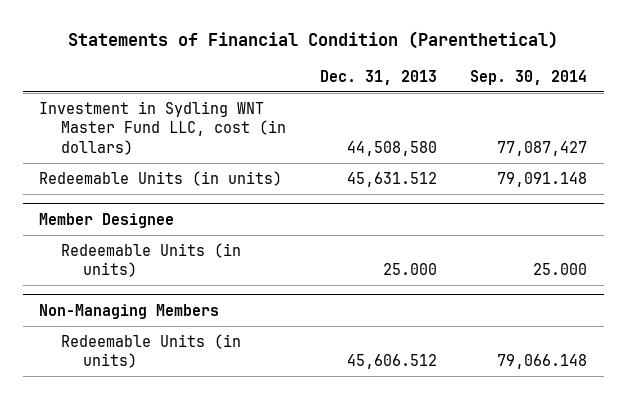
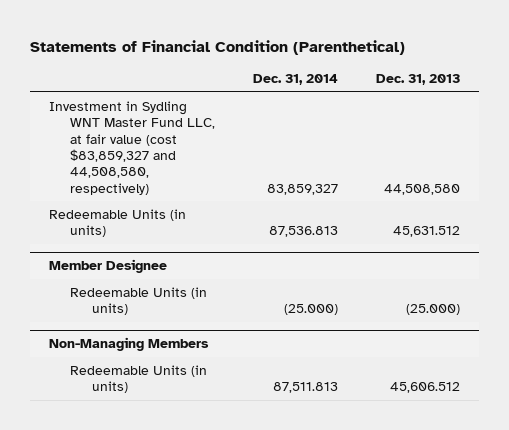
[470,69,588,85] Sep. 30, 2014 -> none
none -> [253,74,339,86] Dec. 31, 2014
[39,100,287,155] Investment in Sydling WNT Master Fund LLC, cost (in dollars) -> [48,100,216,195] Investment in Sydling WNT Master Fund LLC, at fair value (cost $83,859,327 and 44,508,580, respectively)
[382,263,437,276] 25.000 -> [405,304,460,316] (25.000)

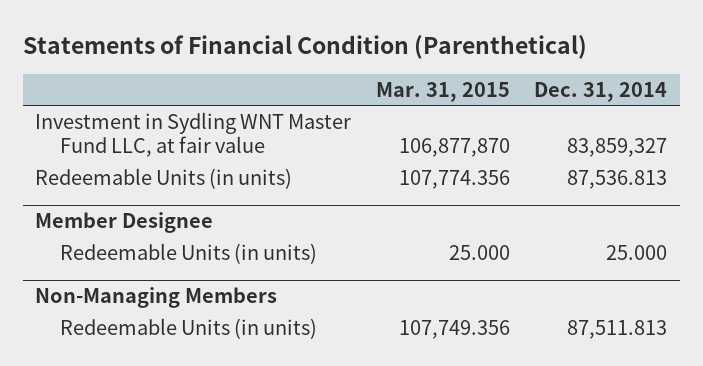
[375,74,460,86] Dec. 31, 2013 -> none
none -> [375,81,510,102] Mar. 31, 2015
[48,100,216,195] Investment in Sydling WNT Master Fund LLC, at fair value (cost $83,859,327 and 44,508,580, respectively) -> [35,111,352,158] Investment in Sydling WNT Master Fund LLC, at fair value
[284,304,339,316] (25.000) -> [606,244,668,260] 25.000

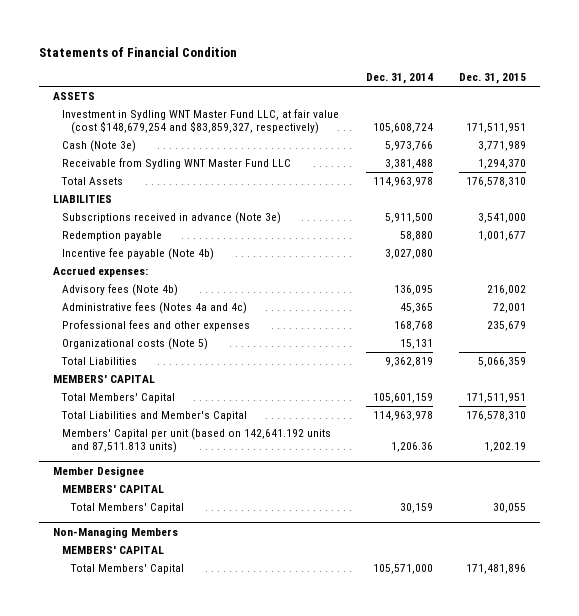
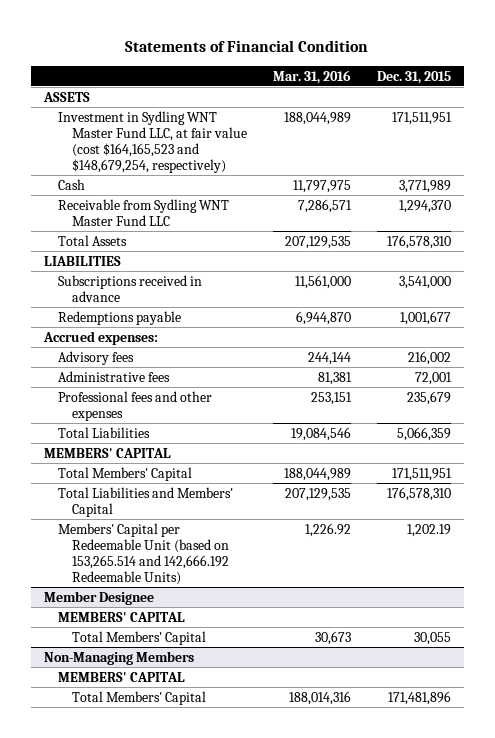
[365,73,433,85] Dec. 31, 2014 -> none
none -> [272,69,351,84] Mar. 31, 2016
[62,109,340,135] Investment in Sydling WNT Master Fund LLC, at fair value (cost $148,679,254 and $83,859,327, respectively) -> [57,110,247,173] Investment in Sydling WNT Master Fund LLC, at fair value (cost $164,165,523 and $148,679,254, respectively)
[62,140,137,153] Cash (Note 3e) -> [57,178,85,190] Cash
[62,248,215,261] Incentive fee payable (Note 4b) -> none
[62,212,282,225] Subscriptions received in advance (Note 3e) -> [57,274,202,302] Subscriptions received in advance
[62,231,163,242] Redemption payable -> [57,310,181,325] Redemptions payable
[62,284,179,297] Advisory fees (Note 4b) -> [57,350,134,365] Advisory fees
[62,302,248,315] Administrative fees (Notes 4a and 4c) -> [57,370,170,382] Administrative fees
[62,338,209,351] Organizational costs (Note 5) -> none
[61,411,248,422] Total Liabilities and Member's Capital -> [57,486,233,517] Total Liabilities and Members' Capital
[62,428,332,454] Members' Capital per unit (based on 142,641.192 units and 87,511.813 units) -> [57,522,229,585] Members' Capital per Redeemable Unit (based on 153,265.514 and 142,666.192 Redeemable Units)

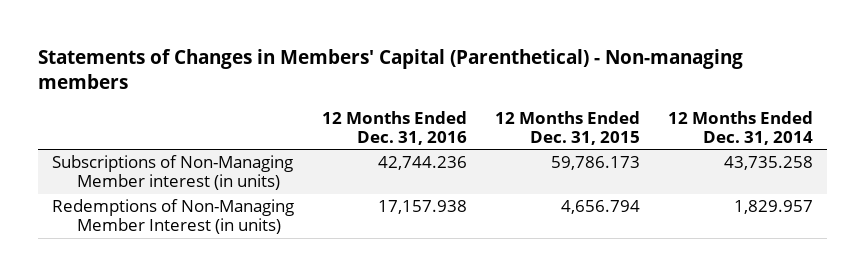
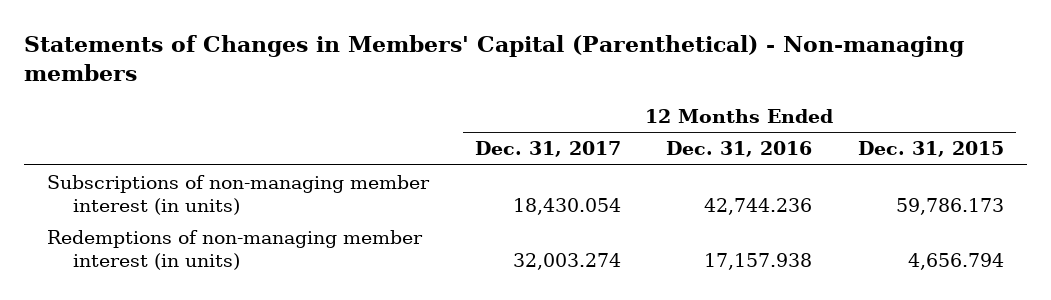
[667,110,813,145] 12 Months Ended Dec. 31, 2014 -> none
none -> [474,141,621,158] Dec. 31, 2017
[52,155,294,191] Subscriptions of Non-Managing Member interest (in units) -> [46,174,430,216] Subscriptions of non-managing member interest (in units)
[52,199,295,235] Redemptions of Non-Managing Member Interest (in units) -> [46,229,423,271] Redemptions of non-managing member interest (in units)

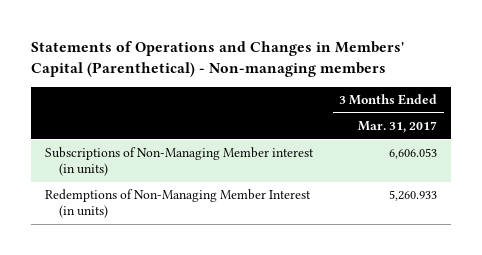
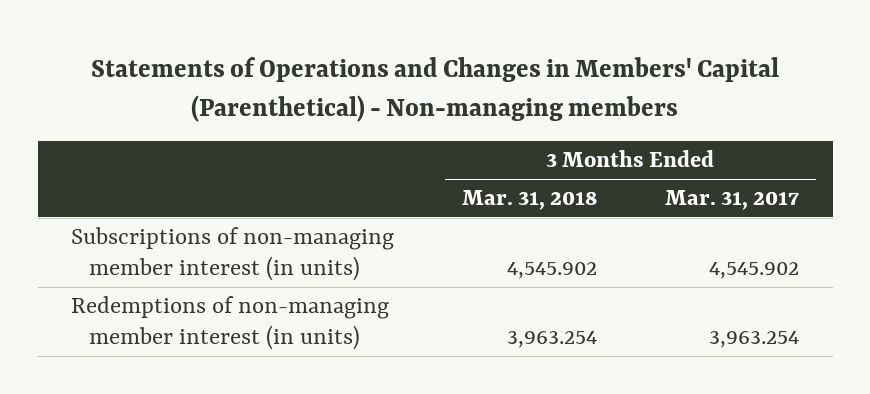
none -> [462,190,598,211] Mar. 31, 2018
[44,147,314,176] Subscriptions of Non-Managing Member interest (in units) -> [71,227,395,282] Subscriptions of non-managing member interest (in units)
[389,148,438,160] 6,606.053 -> [708,262,799,280] 4,545.902
[44,189,311,218] Redemptions of Non-Managing Member Interest (in units) -> [71,296,390,351] Redemptions of non-managing member interest (in units)
[389,190,438,202] 5,260.933 -> [708,331,799,349] 3,963.254

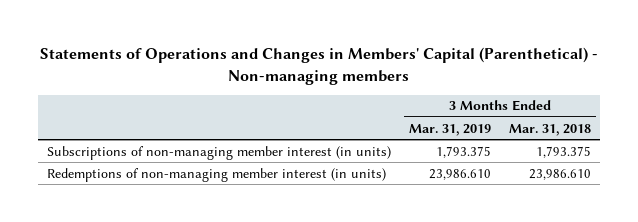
[664,190,799,211] Mar. 31, 2017 -> none
none -> [408,123,491,136] Mar. 31, 2019
[507,262,598,280] 4,545.902 -> [536,145,592,158] 1,793.375
[507,331,598,349] 3,963.254 -> [529,168,592,180] 23,986.610

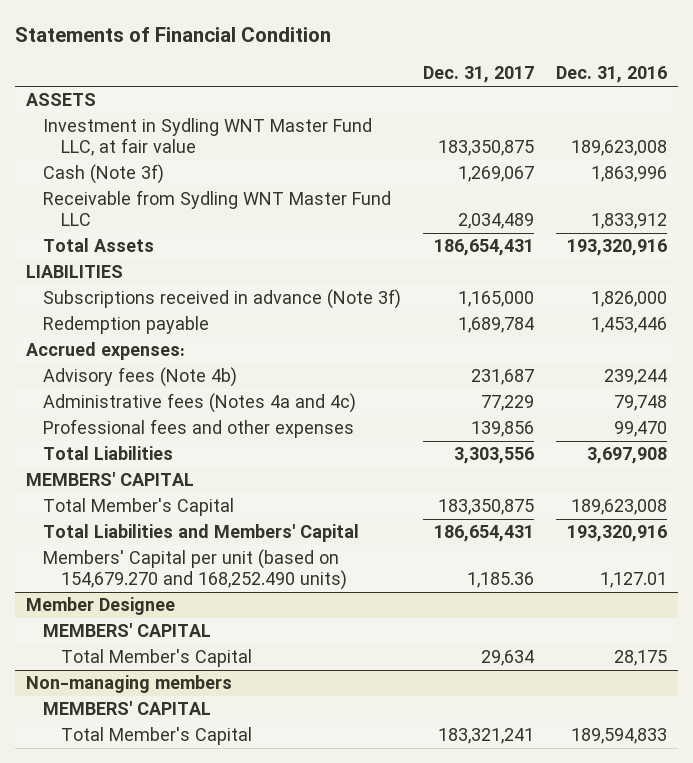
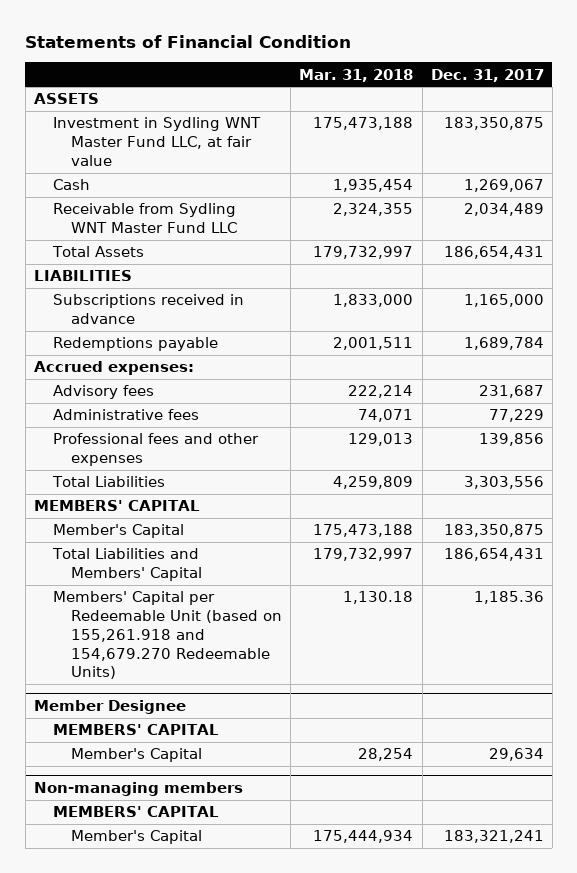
[556,66,668,84] Dec. 31, 2016 -> none
none -> [299,68,414,82] Mar. 31, 2018
[43,164,165,185] Cash (Note 3f) -> [52,179,90,191] Cash
[43,289,402,310] Subscriptions received in advance (Note 3f) -> [52,294,244,325] Subscriptions received in advance
[43,316,210,335] Redemption payable -> [52,337,218,352] Redemptions payable
[43,367,238,388] Advisory fees (Note 4b) -> [52,385,154,400] Advisory fees
[43,393,357,414] Administrative fees (Notes 4a and 4c) -> [52,409,199,421] Administrative fees
[43,498,235,517] Total Member's Capital -> [52,524,184,539] Member's Capital
[43,549,348,591] Members' Capital per unit (based on 154,679.270 and 168,252.490 units) -> [52,591,283,680] Members' Capital per Redeemable Unit (based on 155,261.918 and 154,679.270 Redeemable Units)
[61,649,253,668] Total Member's Capital -> [71,748,203,763] Member's Capital
[61,727,253,746] Total Member's Capital -> [71,830,203,845] Member's Capital

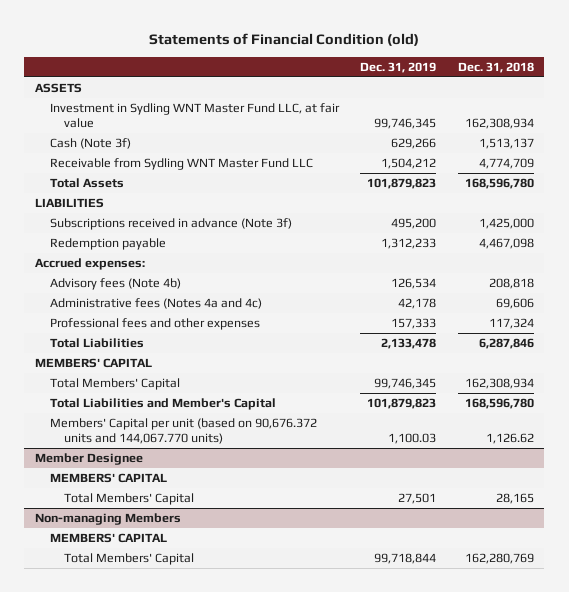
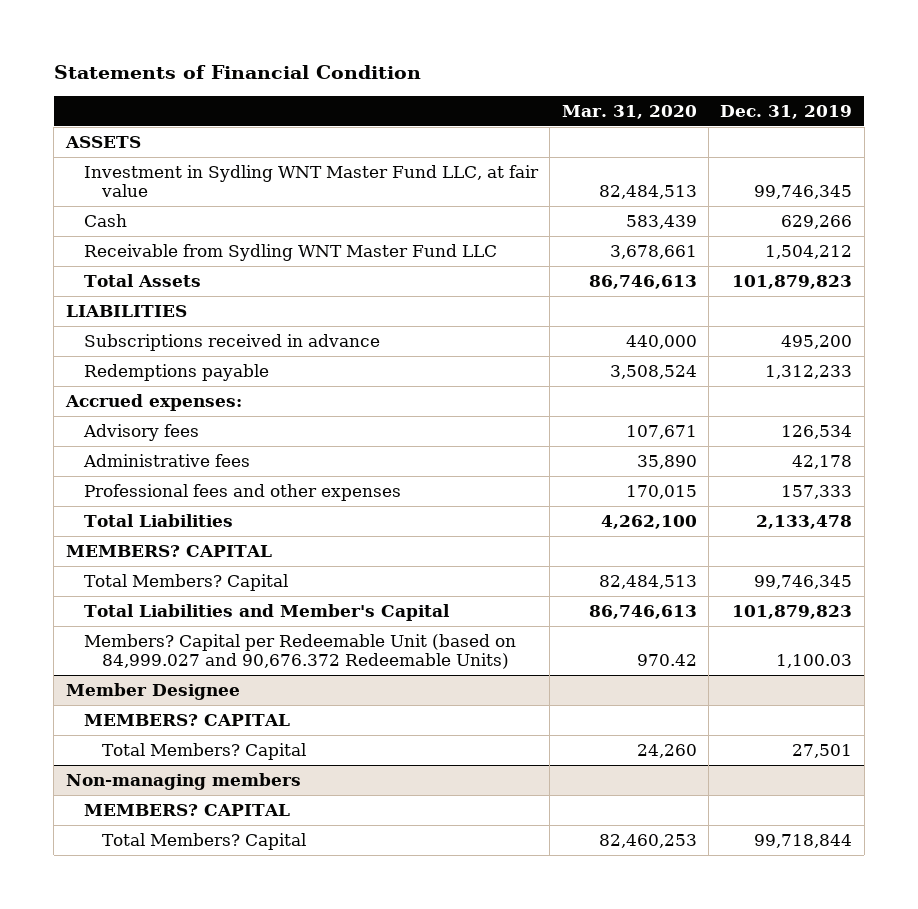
[149,32,420,46] Statements of Financial Condition (old) -> [53,65,421,80] Statements of Financial Condition
[457,61,534,73] Dec. 31, 2018 -> none
none -> [561,104,697,119] Mar. 31, 2020
[49,138,131,150] Cash (Note 3f) -> [84,213,128,227] Cash
[49,218,292,231] Subscriptions received in advance (Note 3f) -> [84,333,381,351] Subscriptions received in advance
[49,238,166,251] Redemption payable -> [84,363,270,381] Redemptions payable
[49,278,181,291] Advisory fees (Note 4b) -> [83,423,200,441] Advisory fees
[49,298,262,310] Administrative fees (Notes 4a and 4c) -> [83,453,251,467] Administrative fees
[35,358,153,369] MEMBERS' CAPITAL -> [65,544,272,557] MEMBERS? CAPITAL
[49,378,180,391] Total Members' Capital -> [84,573,289,591] Total Members? Capital
[49,418,317,445] Members' Capital per unit (based on 90,676.372 units and 144,067.770 units) -> [84,633,517,669] Members? Capital per Redeemable Unit (based on 84,999.027 and 90,676.372 Redeemable Units)
[49,473,167,484] MEMBERS' CAPITAL -> [84,713,291,726] MEMBERS? CAPITAL
[64,493,195,506] Total Members' Capital -> [102,742,307,760] Total Members? Capital
[35,513,182,526] Non-managing Members -> [65,772,301,790] Non-managing members
[49,533,167,544] MEMBERS' CAPITAL -> [84,803,291,816] MEMBERS? CAPITAL
[64,553,195,566] Total Members' Capital -> [102,832,307,850] Total Members? Capital

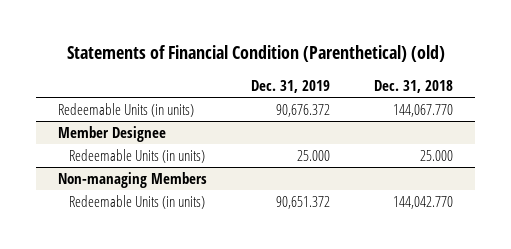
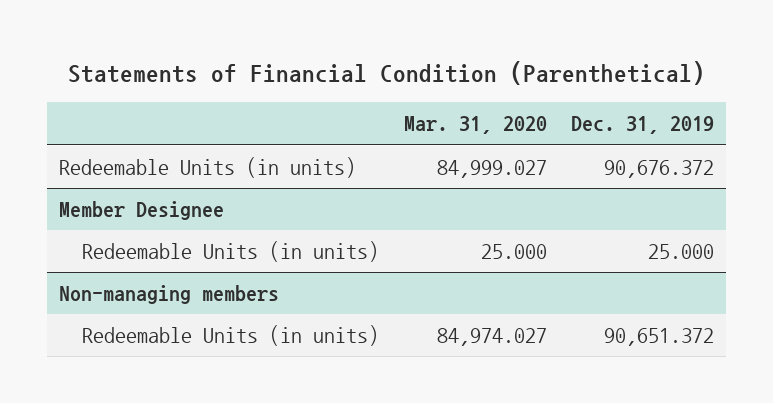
[66,45,445,63] Statements of Financial Condition (Parenthetical) (old) -> [67,60,705,85] Statements of Financial Condition (Parenthetical)
[374,80,454,94] Dec. 31, 2018 -> none
none -> [403,116,547,135] Mar. 31, 2020
[58,171,208,188] Non-managing Members -> [59,285,280,305] Non-managing members

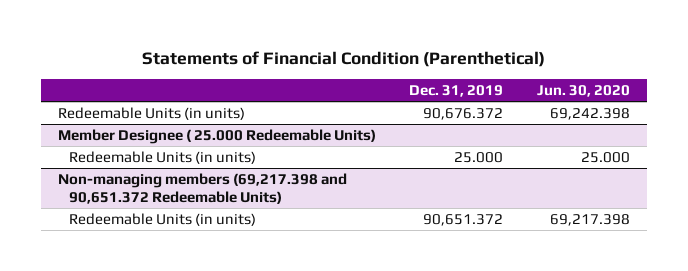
[403,116,547,135] Mar. 31, 2020 -> none
none -> [537,85,631,98] Jun. 30, 2020
[59,201,225,221] Member Designee -> [57,128,376,144] Member Designee ( 25.000 Redeemable Units)
[59,285,280,305] Non-managing members -> [57,172,347,205] Non-managing members (69,217.398 and 90,651.372 Redeemable Units)

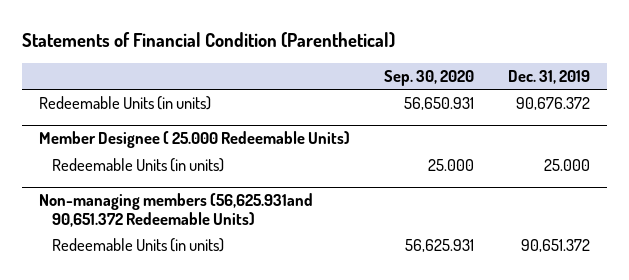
[537,85,631,98] Jun. 30, 2020 -> none
none -> [383,70,474,87] Sep. 30, 2020
[57,172,347,205] Non-managing members (69,217.398 and 90,651.372 Redeemable Units) -> [38,193,313,228] Non-managing members (56,625.931and 90,651.372 Redeemable Units)

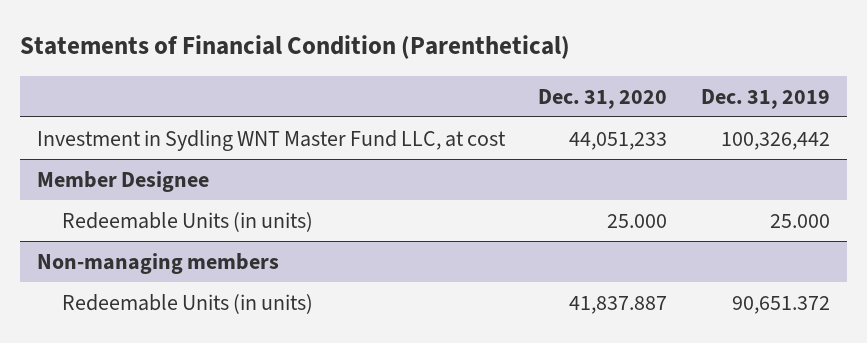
[383,70,474,87] Sep. 30, 2020 -> none
none -> [538,88,668,109] Dec. 31, 2020
[38,95,211,110] Redeemable Units (in units) -> none
none -> [37,129,507,151] Investment in Sydling WNT Master Fund LLC, at cost
[38,131,350,149] Member Designee ( 25.000 Redeemable Units) -> [37,170,210,192] Member Designee
[38,193,313,228] Non-managing members (56,625.931and 90,651.372 Redeemable Units) -> [37,252,280,274] Non-managing members

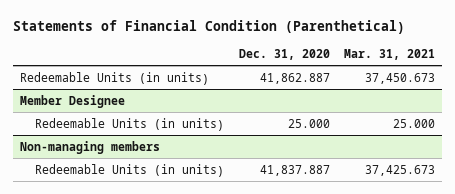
[700,88,830,109] Dec. 31, 2019 -> none
none -> [343,48,435,60] Mar. 31, 2021
[37,129,507,151] Investment in Sydling WNT Master Fund LLC, at cost -> none
none -> [19,71,209,85] Redeemable Units (in units)

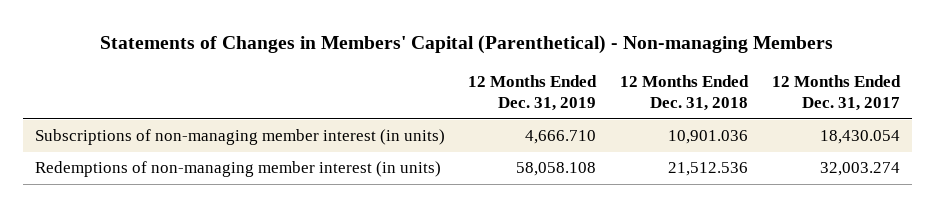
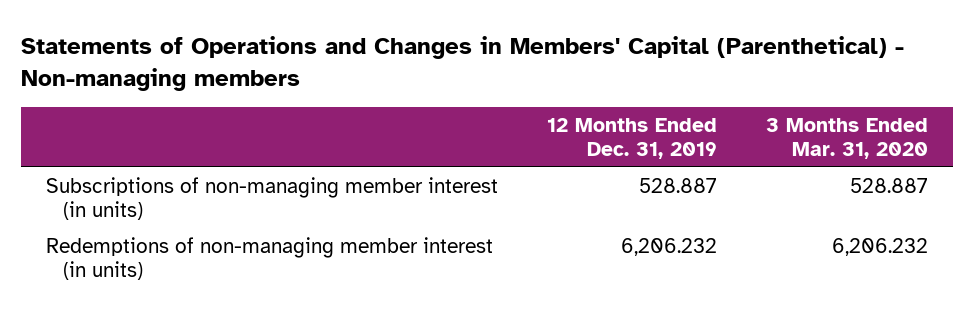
[100,35,834,55] Statements of Changes in Members' Capital (Parenthetical) - Non-managing Members -> [21,35,905,92] Statements of Operations and Changes in Members' Capital (Parenthetical) - Non-managing members
[620,75,750,112] 12 Months Ended Dec. 31, 2018 -> none
[771,75,901,112] 12 Months Ended Dec. 31, 2017 -> none
none -> [766,118,929,160] 3 Months Ended Mar. 31, 2020
[525,130,597,145] 4,666.710 -> [638,177,717,193] 528.887
[516,162,597,177] 58,058.108 -> [620,237,717,256] 6,206.232

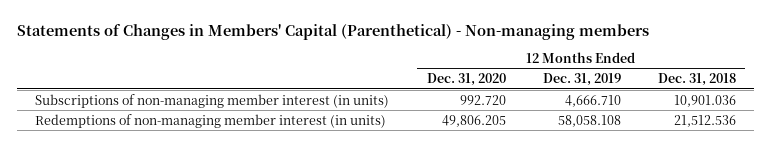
[21,35,905,92] Statements of Operations and Changes in Members' Capital (Parenthetical) - Non-managing members -> [16,23,649,40] Statements of Changes in Members' Capital (Parenthetical) - Non-managing members
[766,118,929,160] 3 Months Ended Mar. 31, 2020 -> none
none -> [426,73,506,87] Dec. 31, 2020
none -> [657,73,736,87] Dec. 31, 2018
[638,177,717,193] 528.887 -> [564,94,621,107] 4,666.710
[620,237,717,256] 6,206.232 -> [557,114,621,127] 58,058.108

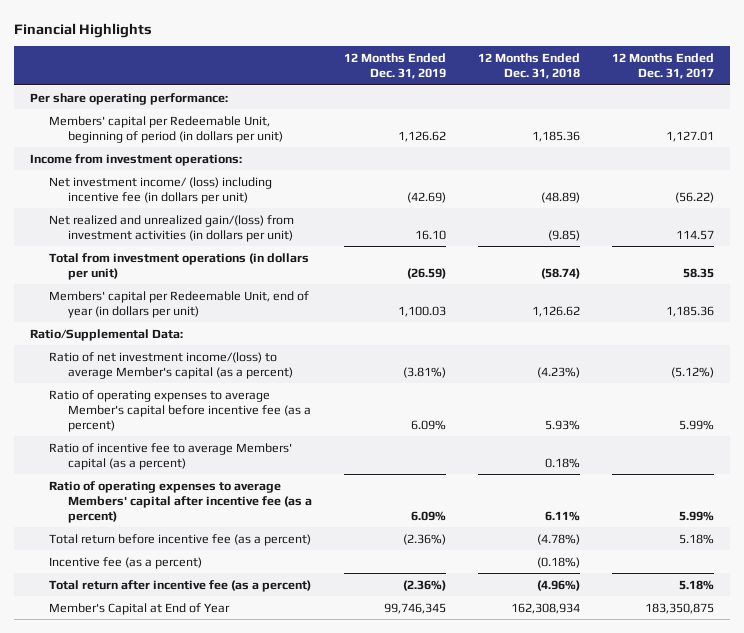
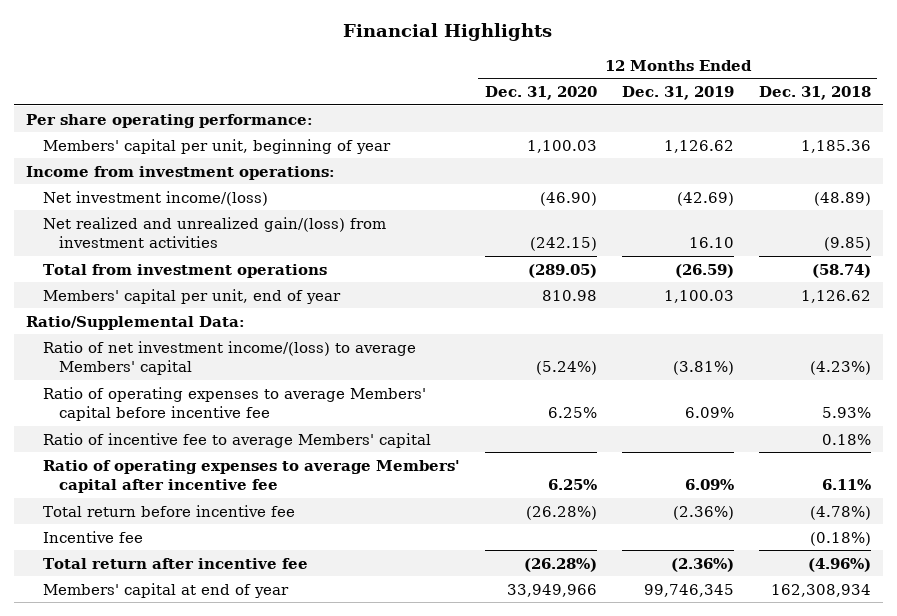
[611,53,714,80] 12 Months Ended Dec. 31, 2017 -> none
none -> [484,86,597,101] Dec. 31, 2020
[48,115,283,143] Members' capital per Redeemable Unit, beginning of period (in dollars per unit) -> [42,138,391,154] Members' capital per unit, beginning of year
[48,176,272,204] Net investment income/ (loss) including incentive fee (in dollars per unit) -> [42,190,268,206] Net investment income/(loss)
[48,214,294,242] Net realized and unrealized gain/(loss) from investment activities (in dollars per unit) -> [42,216,386,249] Net realized and unrealized gain/(loss) from investment activities
[48,252,309,280] Total from investment operations (in dollars per unit) -> [42,263,327,278] Total from investment operations
[48,290,309,318] Members' capital per Redeemable Unit, end of year (in dollars per unit) -> [42,288,341,304] Members' capital per unit, end of year
[48,351,293,379] Ratio of net investment income/(loss) to average Member's capital (as a percent) -> [42,340,416,376] Ratio of net investment income/(loss) to average Members' capital
[48,389,311,432] Ratio of operating expenses to average Member's capital before incentive fee (as a percent) -> [42,386,426,422] Ratio of operating expenses to average Members' capital before incentive fee
[48,442,292,470] Ratio of incentive fee to average Members' capital (as a percent) -> [42,432,431,448] Ratio of incentive fee to average Members' capital
[48,480,312,523] Ratio of operating expenses to average Members' capital after incentive fee (as a percent) -> [42,459,460,494] Ratio of operating expenses to average Members' capital after incentive fee
[48,533,311,546] Total return before incentive fee (as a percent) -> [42,504,295,517] Total return before incentive fee
[48,556,202,569] Incentive fee (as a percent) -> [42,530,143,543] Incentive fee
[48,579,311,592] Total return after incentive fee (as a percent) -> [42,557,308,569] Total return after incentive fee
[48,602,230,615] Member's Capital at End of Year -> [42,582,289,598] Members' capital at end of year

